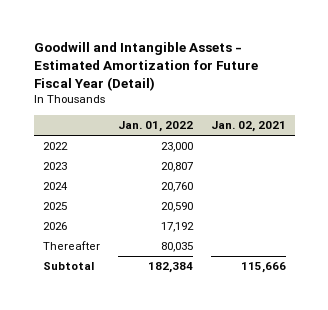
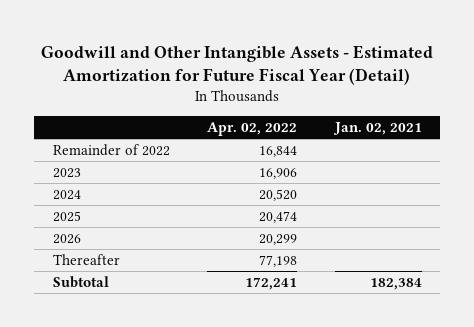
[33,41,258,91] Goodwill and Intangible Assets - Estimated Amortization for Future Fiscal Year (Detail) -> [41,44,434,85] Goodwill and Other Intangible Assets - Estimated Amortization for Future Fiscal Year (Detail)
[117,121,193,133] Jan. 01, 2022 -> none
none -> [207,122,298,137] Apr. 02, 2022
[42,142,68,151] 2022 -> none
none -> [52,143,170,156] Remainder of 2022
[240,262,286,274] 115,666 -> [369,277,422,290] 182,384

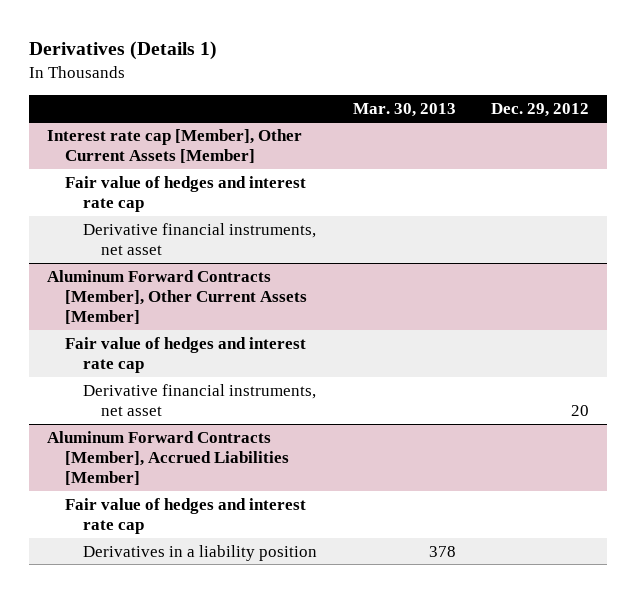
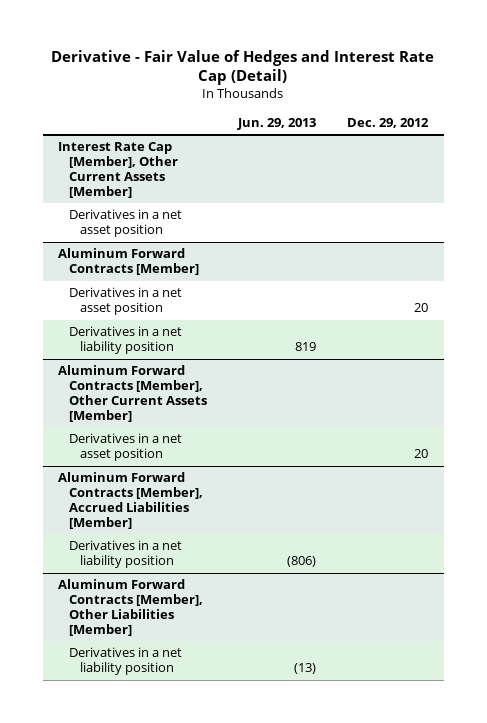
[29,41,218,61] Derivatives (Details 1) -> [51,50,435,86] Derivative - Fair Value of Hedges and Interest Rate Cap (Detail)
[352,102,456,117] Mar. 30, 2013 -> none
none -> [237,117,317,130] Jun. 29, 2013
[65,175,307,212] Fair value of hedges and interest rate cap -> none
[46,128,302,163] Interest rate cap [Member], Other Current Assets [Member] -> [58,142,179,198] Interest Rate Cap [Member], Other Current Assets [Member]
[83,222,317,255] Derivative financial instruments, net asset -> [69,209,183,238] Derivatives in a net asset position
none -> [58,248,200,276] Aluminum Forward Contracts [Member]
none -> [69,287,183,316] Derivatives in a net asset position
none -> [69,326,183,355] Derivatives in a net liability position
[65,336,307,373] Fair value of hedges and interest rate cap -> none
[83,383,317,416] Derivative financial instruments, net asset -> [69,433,183,462] Derivatives in a net asset position
[65,497,307,534] Fair value of hedges and interest rate cap -> none
[83,544,318,561] Derivatives in a liability position -> [69,540,183,569] Derivatives in a net liability position
none -> [58,579,204,636] Aluminum Forward Contracts [Member], Other Liabilities [Member]
none -> [69,647,183,676] Derivatives in a net liability position

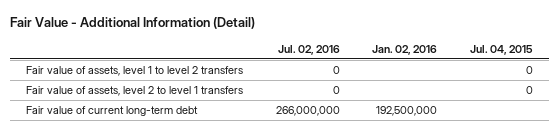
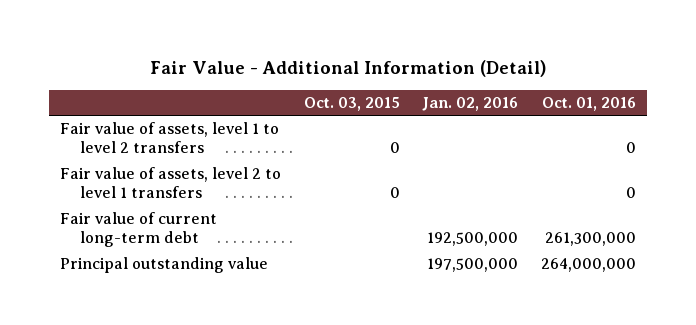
[277,44,340,55] Jul. 02, 2016 -> none
[469,44,533,55] Jul. 04, 2015 -> none
none -> [303,97,400,112] Oct. 03, 2015
none -> [541,97,636,112] Oct. 01, 2016
none -> [60,257,269,274] Principal outstanding value

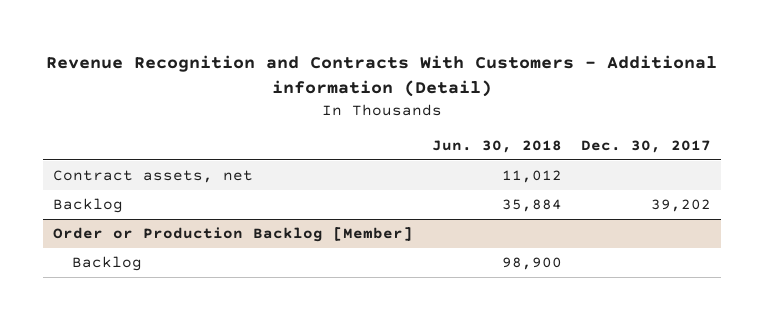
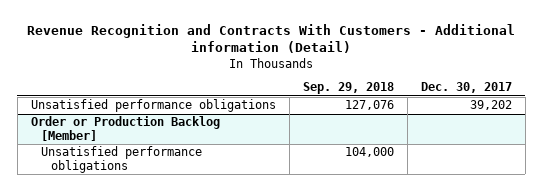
[432,140,563,154] Jun. 30, 2018 -> none
none -> [302,82,394,95] Sep. 29, 2018
[52,170,253,184] Contract assets, net -> none
[52,198,123,214] Backlog -> [30,99,276,113] Unsatisfied performance obligations
[72,256,143,272] Backlog -> [40,146,202,173] Unsatisfied performance obligations

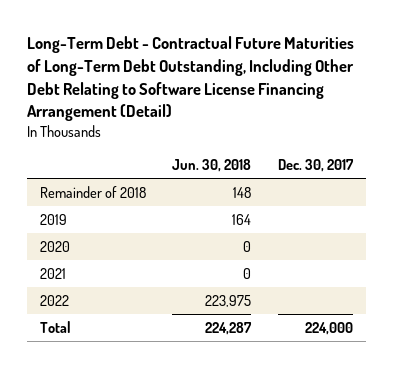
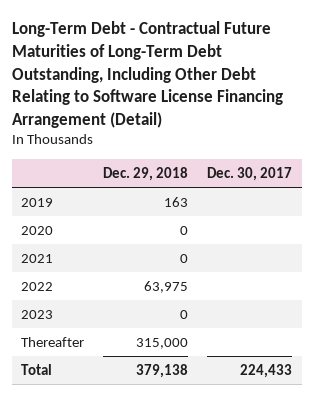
[172,159,252,173] Jun. 30, 2018 -> none
none -> [103,166,189,181] Dec. 29, 2018
[40,185,147,198] Remainder of 2018 -> none
none -> [21,309,54,319] 2023
none -> [21,336,85,347] Thereafter
[304,321,353,335] 224,000 -> [240,363,293,378] 224,433

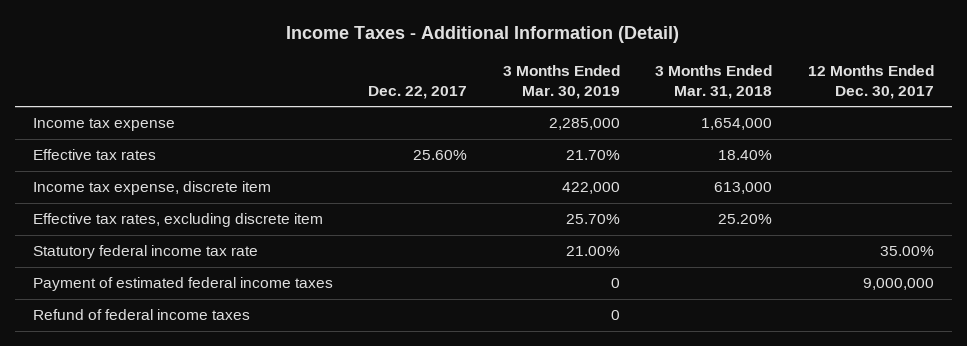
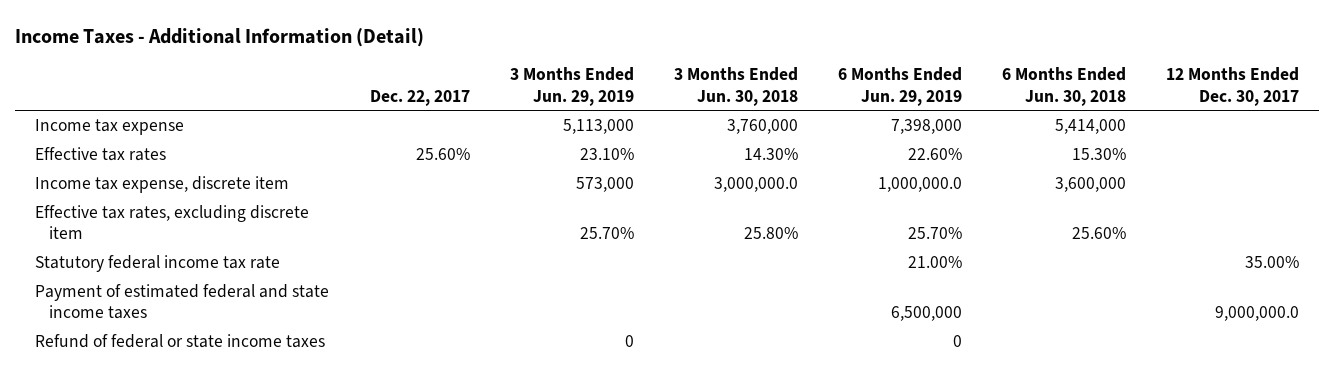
[502,64,620,99] 3 Months Ended Mar. 30, 2019 -> none
[655,64,773,99] 3 Months Ended Mar. 31, 2018 -> none
none -> [509,67,634,106] 3 Months Ended Jun. 29, 2019
none -> [673,67,798,106] 3 Months Ended Jun. 30, 2018
none -> [837,67,962,106] 6 Months Ended Jun. 29, 2019
none -> [1001,67,1126,106] 6 Months Ended Jun. 30, 2018
[32,277,333,292] Payment of estimated federal income taxes -> [35,284,330,320] Payment of estimated federal and state income taxes
[862,278,934,291] 9,000,000 -> [1214,306,1299,322] 9,000,000.0
[32,309,250,321] Refund of federal income taxes -> [35,334,326,349] Refund of federal or state income taxes

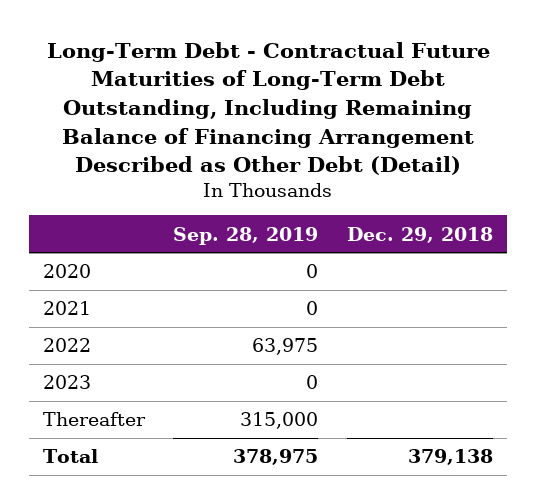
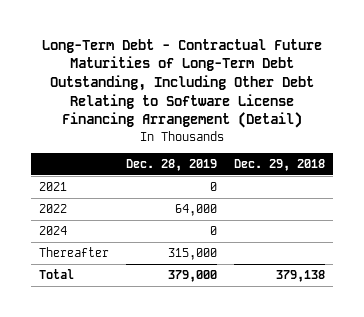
[46,41,490,176] Long-Term Debt - Contractual Future Maturities of Long-Term Debt Outstanding, Including Remaining Balance of Financing Arrangement Described as Other Debt (Detail) -> [42,38,323,129] Long-Term Debt - Contractual Future Maturities of Long-Term Debt Outstanding, Including Other Debt Relating to Software License Financing Arrangement (Detail)
[173,226,319,245] Sep. 28, 2019 -> none
none -> [126,158,218,171] Dec. 28, 2019
[43,264,92,279] 2020 -> none
[43,375,92,390] 2023 -> [39,226,68,236] 2024

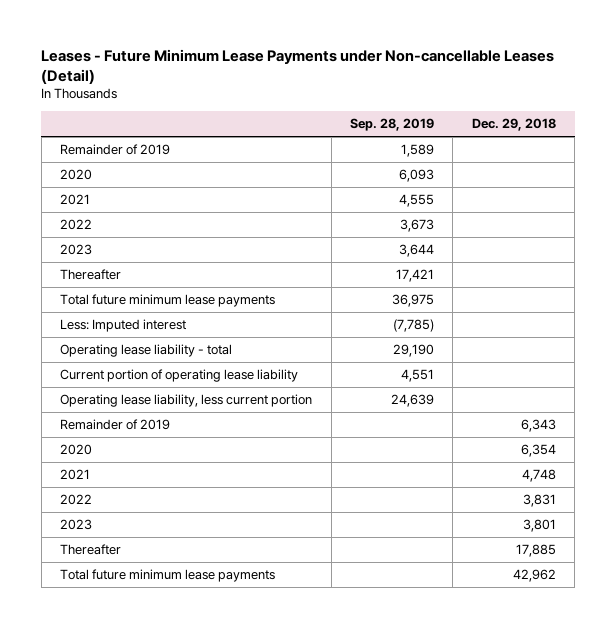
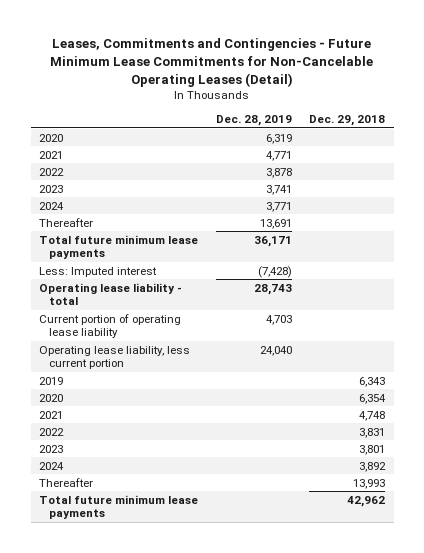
[41,49,555,85] Leases - Future Minimum Lease Payments under Non-cancellable Leases (Detail) -> [50,38,374,87] Leases, Commitments and Contingencies - Future Minimum Lease Commitments for Non-Cancelable Operating Leases (Detail)
[349,118,434,132] Sep. 28, 2019 -> none
none -> [215,115,292,127] Dec. 28, 2019
[60,143,171,155] Remainder of 2019 -> none
none -> [39,201,65,210] 2024
[60,418,171,430] Remainder of 2019 -> [39,376,64,385] 2019
none -> [39,461,65,470] 2024
[515,543,556,557] 17,885 -> [352,478,385,489] 13,993

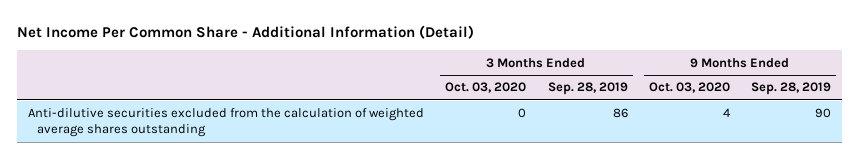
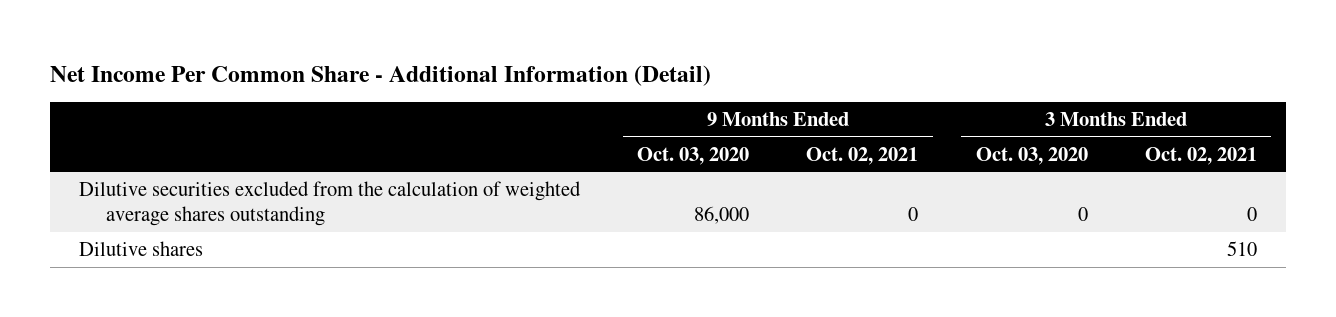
[547,82,628,96] Sep. 28, 2019 -> none
[751,82,832,96] Sep. 28, 2019 -> none
none -> [806,146,919,165] Oct. 02, 2021
none -> [1144,146,1257,165] Oct. 02, 2021
[28,108,425,138] Anti-dilutive securities excluded from the calculation of weighted average shares outstanding -> [78,180,581,227] Dilutive securities excluded from the calculation of weighted average shares outstanding
[722,108,730,118] 4 -> [694,206,750,225] 86,000
none -> [78,240,203,256] Dilutive shares

